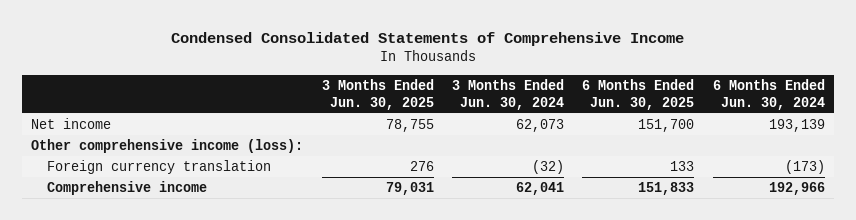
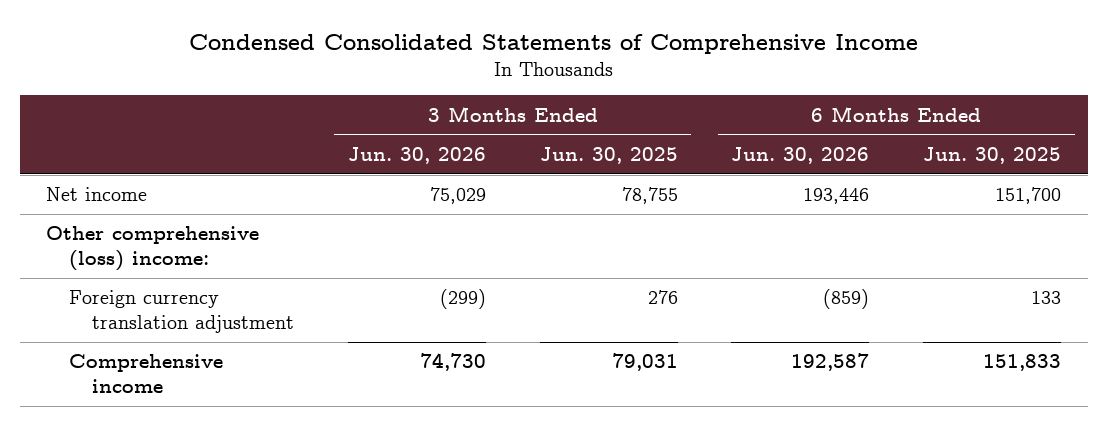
[451,78,564,111] 3 Months Ended Jun. 30, 2024 -> none
[712,78,825,111] 6 Months Ended Jun. 30, 2024 -> none
none -> [347,146,486,164] Jun. 30, 2026
none -> [731,146,870,164] Jun. 30, 2026
[31,138,304,153] Other comprehensive income (loss): -> [46,226,260,272] Other comprehensive (loss) income:
[46,159,271,174] Foreign currency translation -> [69,290,294,334] Foreign currency translation adjustment

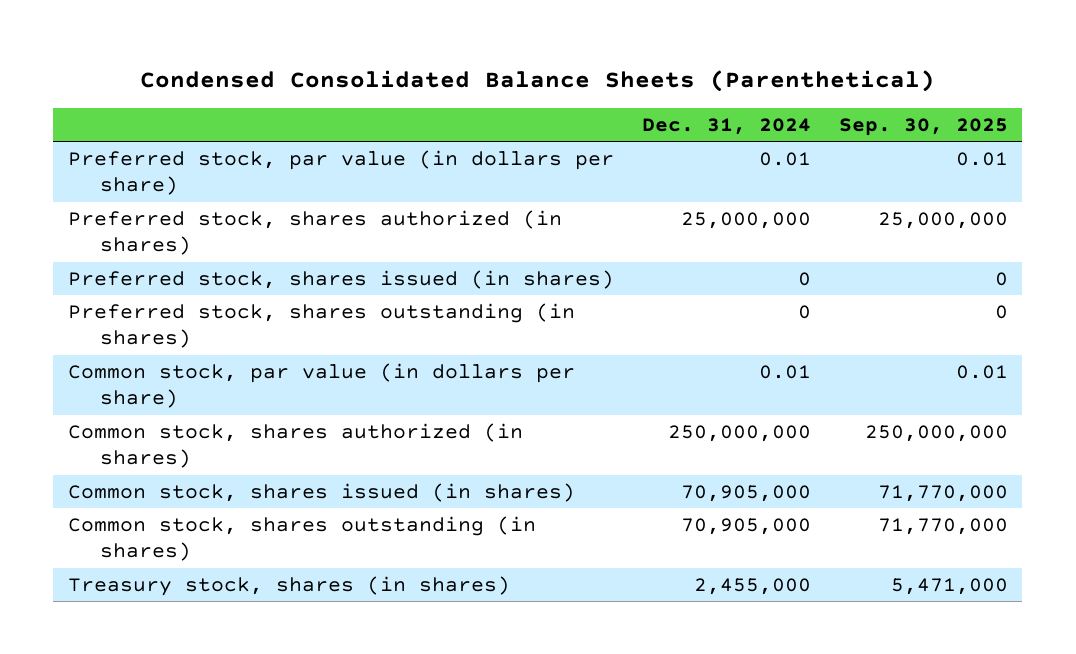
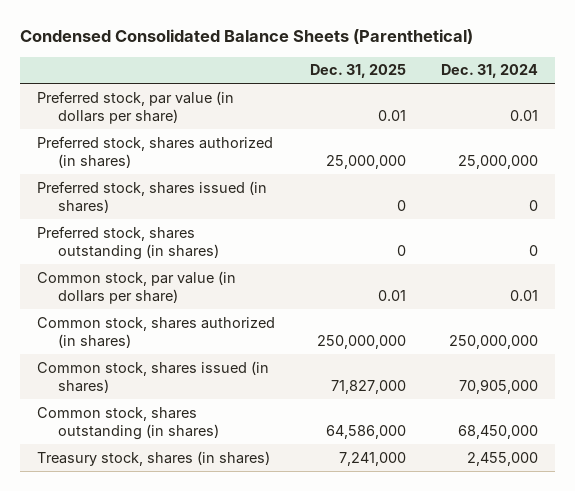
[839,118,1009,137] Sep. 30, 2025 -> none
none -> [309,64,406,79] Dec. 31, 2025
[680,517,811,535] 70,905,000 -> [457,424,538,439] 68,450,000

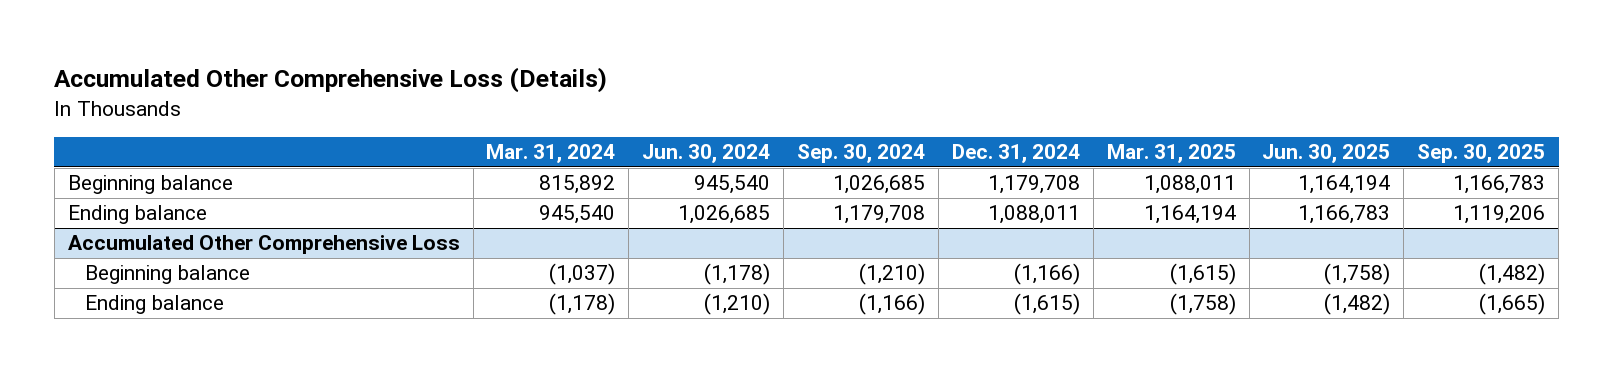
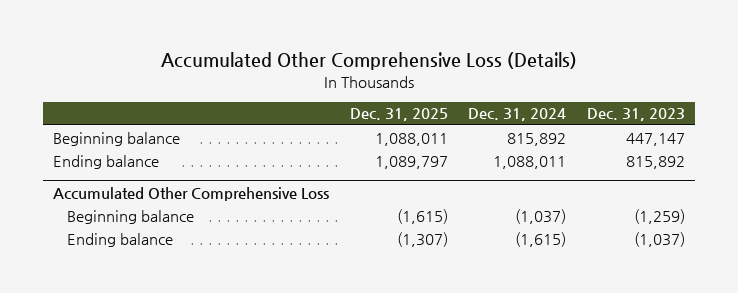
[486,144,616,164] Mar. 31, 2024 -> none
[642,144,771,164] Jun. 30, 2024 -> none
[797,144,926,164] Sep. 30, 2024 -> none
[1106,144,1236,164] Mar. 31, 2025 -> none
[1262,144,1391,164] Jun. 30, 2025 -> none
[1417,144,1546,164] Sep. 30, 2025 -> none
none -> [349,108,448,122] Dec. 31, 2025
none -> [586,108,685,122] Dec. 31, 2023
[987,175,1080,195] 1,179,708 -> [507,132,567,146] 815,892
[1013,263,1080,286] (1,166) -> [515,208,567,224] (1,037)

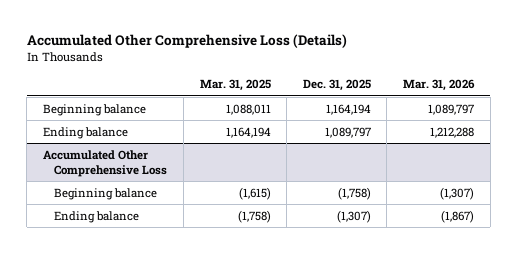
[468,108,567,122] Dec. 31, 2024 -> none
[586,108,685,122] Dec. 31, 2023 -> none
none -> [199,78,271,91] Mar. 31, 2025
none -> [403,78,476,91] Mar. 31, 2026
[374,132,448,146] 1,088,011 -> [325,103,371,115] 1,164,194
[396,208,448,224] (1,615) -> [337,186,371,200] (1,758)

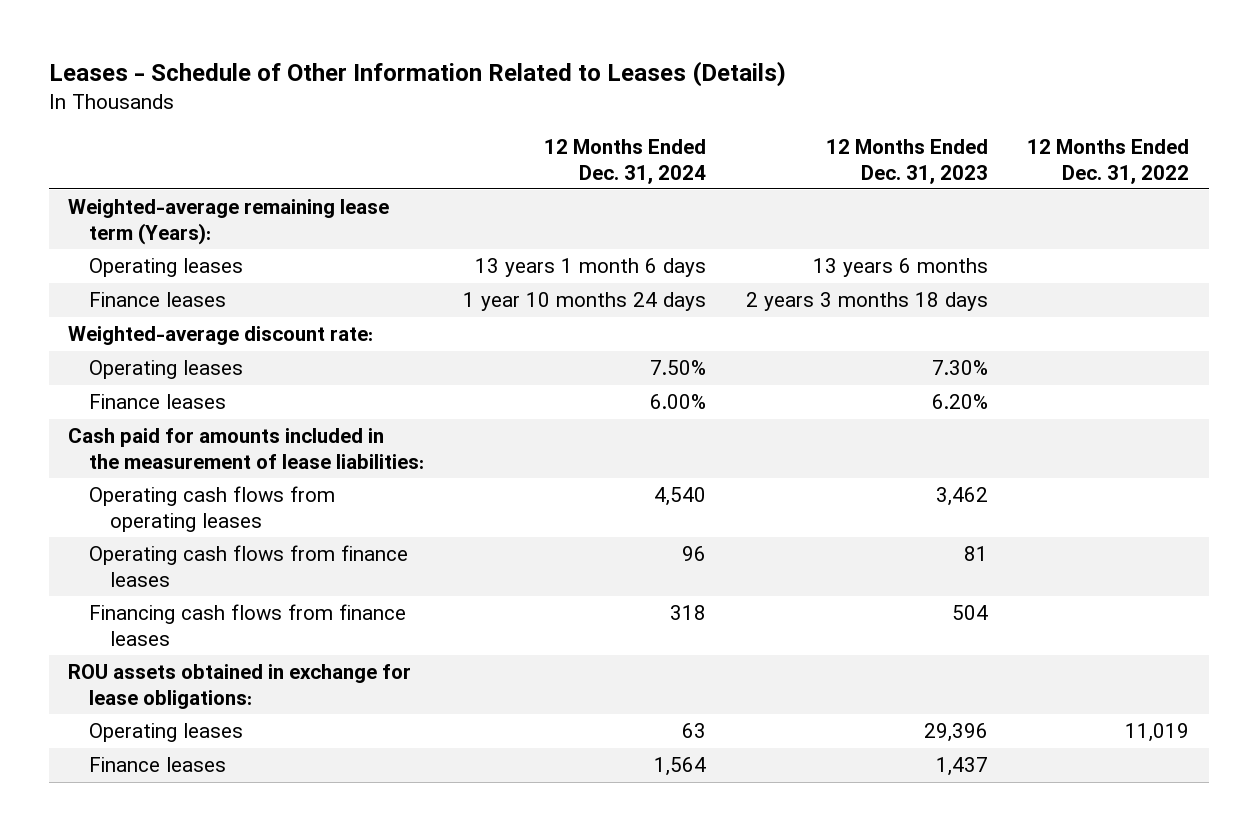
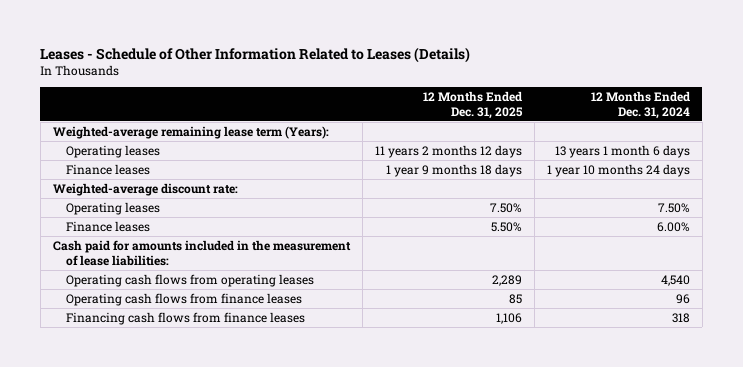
[825,138,988,184] 12 Months Ended Dec. 31, 2023 -> none
[1026,138,1189,184] 12 Months Ended Dec. 31, 2022 -> none
none -> [422,90,523,119] 12 Months Ended Dec. 31, 2025
[68,664,412,709] ROU assets obtained in exchange for lease obligations: -> none
[89,723,244,743] Operating leases -> none
[89,757,227,773] Finance leases -> none

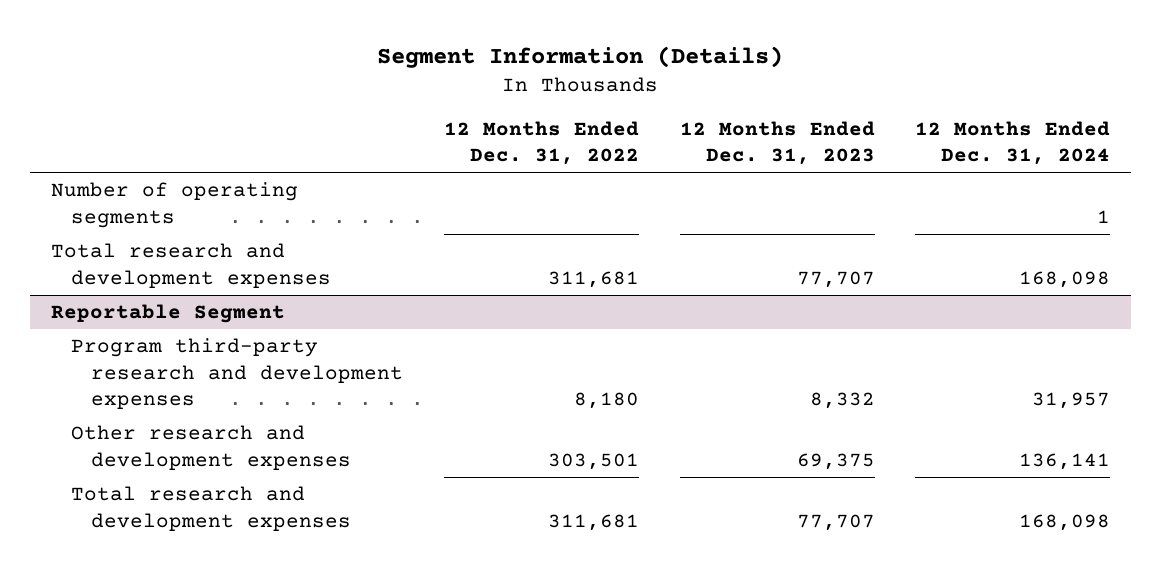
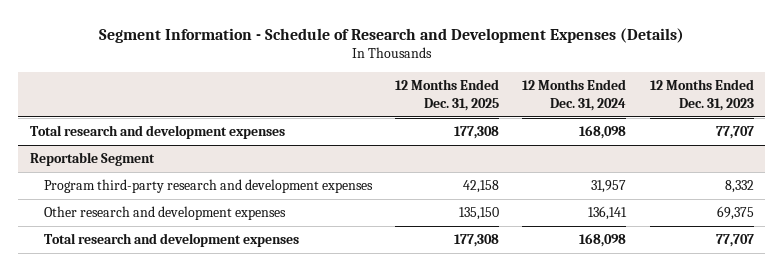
[377,45,784,68] Segment Information (Details) -> [98,27,684,43] Segment Information - Schedule of Research and Development Expenses (Details)
[444,120,640,166] 12 Months Ended Dec. 31, 2022 -> none
none -> [394,79,499,111] 12 Months Ended Dec. 31, 2025
[50,182,298,228] Number of operating segments -> none

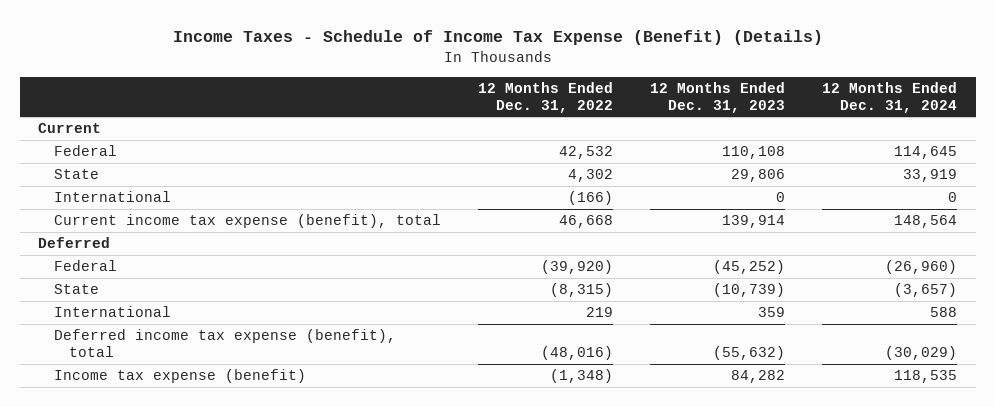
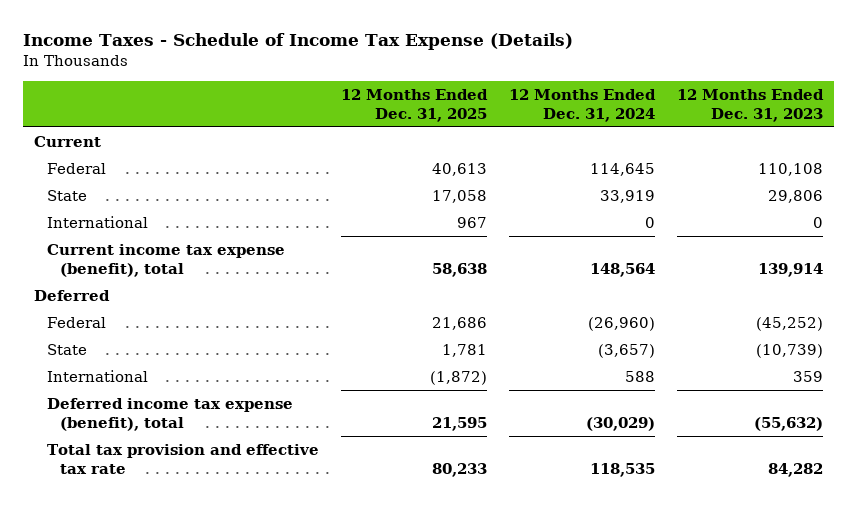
[172,30,823,46] Income Taxes - Schedule of Income Tax Expense (Benefit) (Details) -> [23,33,574,51] Income Taxes - Schedule of Income Tax Expense (Details)
[477,81,613,113] 12 Months Ended Dec. 31, 2022 -> none
none -> [340,88,488,122] 12 Months Ended Dec. 31, 2025
[53,369,306,384] Income tax expense (benefit) -> [46,443,319,474] Total tax provision and effective tax rate

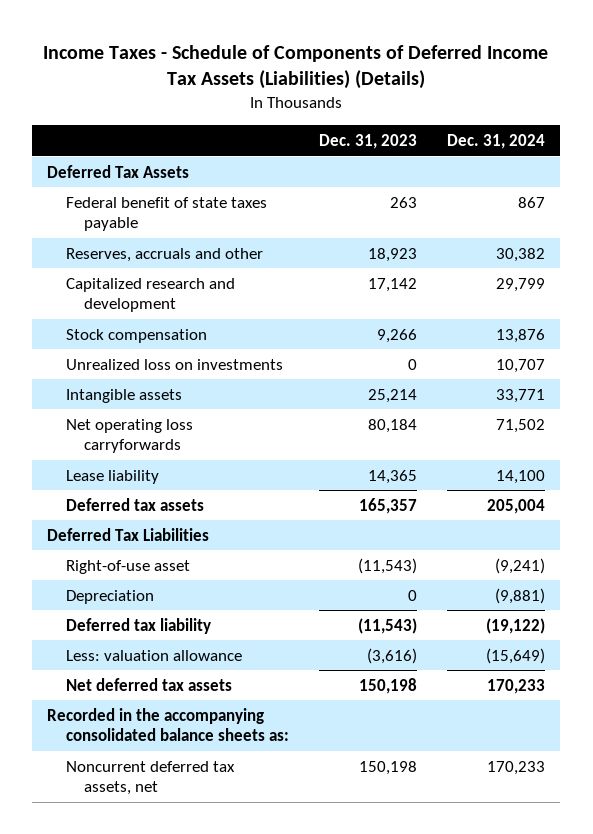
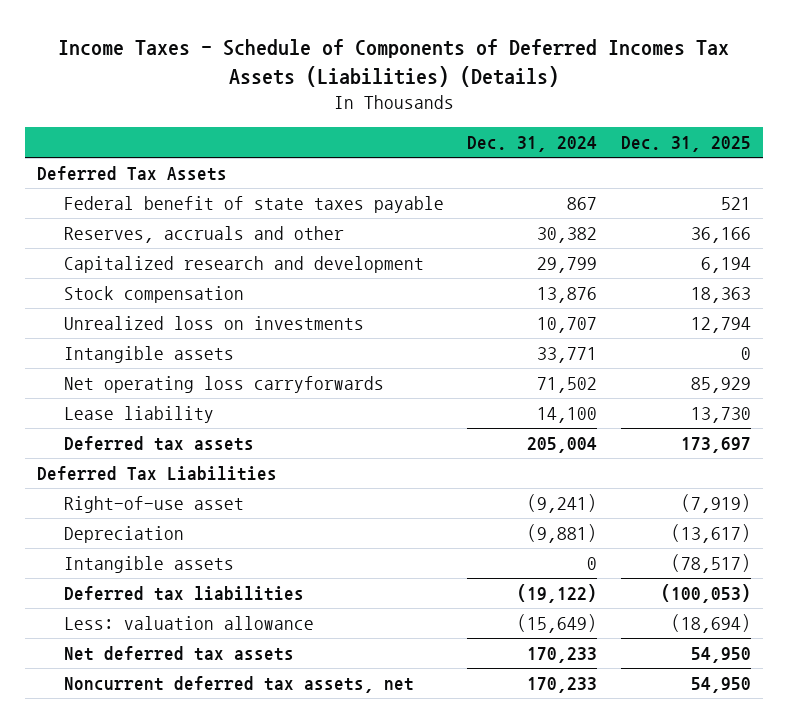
[43,44,549,90] Income Taxes - Schedule of Components of Deferred Income Tax Assets (Liabilities) (Details) -> [57,39,729,88] Income Taxes - Schedule of Components of Deferred Incomes Tax Assets (Liabilities) (Details)
[318,134,417,150] Dec. 31, 2023 -> none
none -> [620,136,751,153] Dec. 31, 2025
none -> [63,556,234,574] Intangible assets
[65,617,211,634] Deferred tax liability -> [63,586,304,602] Deferred tax liabilities
[47,707,289,742] Recorded in the accompanying consolidated balance sheets as: -> none

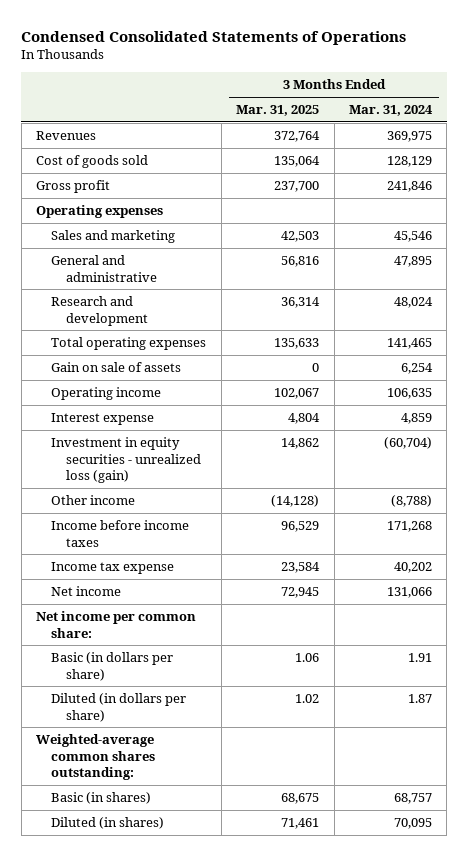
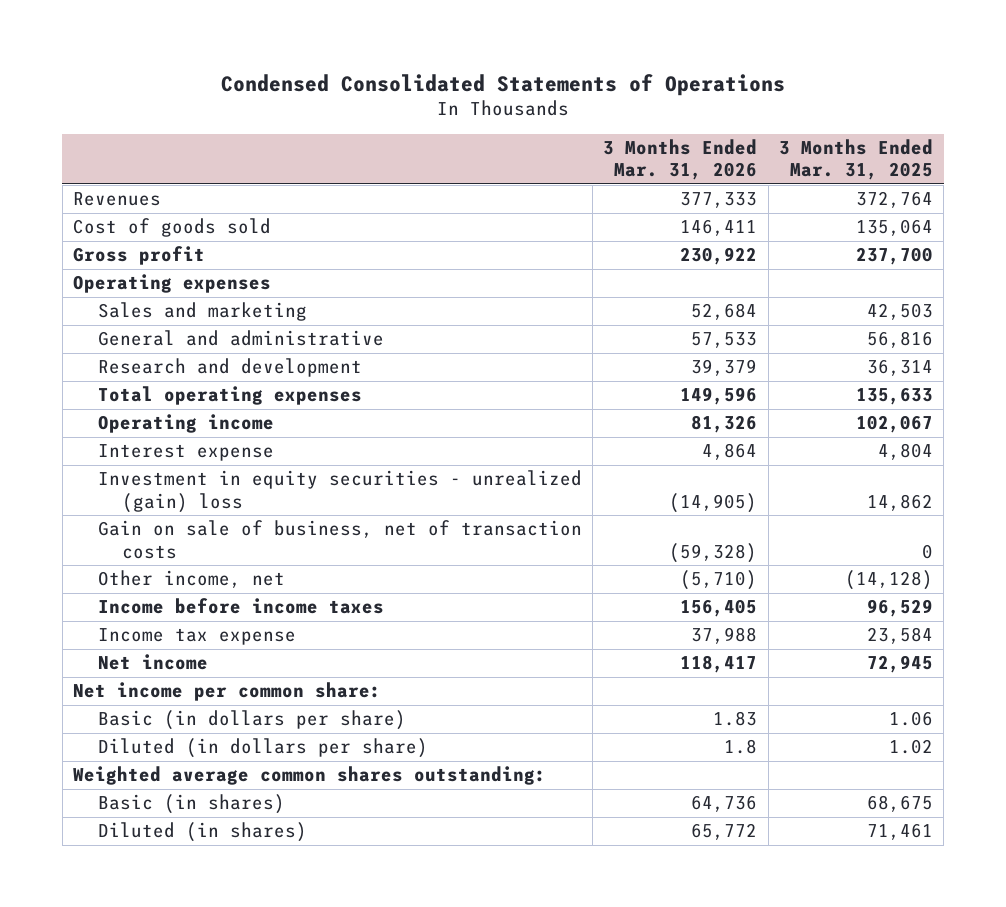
[348,105,433,117] Mar. 31, 2024 -> none
none -> [603,138,758,181] 3 Months Ended Mar. 31, 2026
[51,362,182,373] Gain on sale of assets -> none
[51,437,202,484] Investment in equity securities - unrealized loss (gain) -> [97,470,582,513] Investment in equity securities - unrealized (gain) loss
none -> [97,520,582,559] Gain on sale of business, net of transaction costs
[51,495,136,506] Other income -> [97,570,285,589] Other income, net
[36,734,156,781] Weighted-average common shares outstanding: -> [73,766,547,786] Weighted average common shares outstanding:

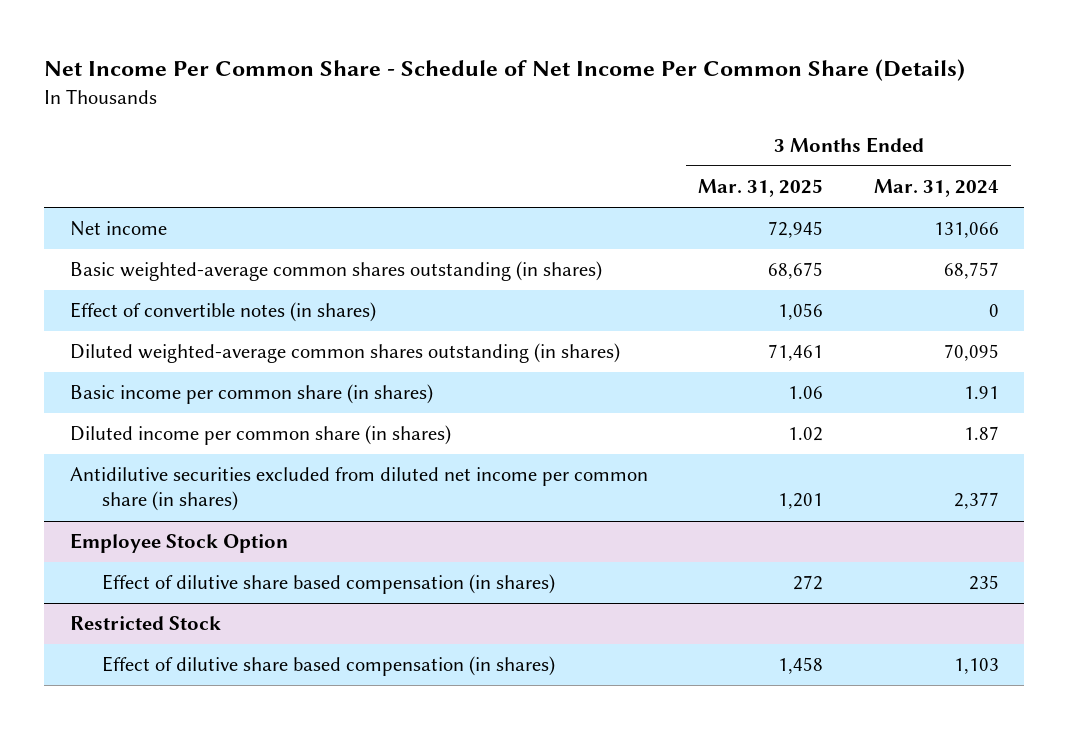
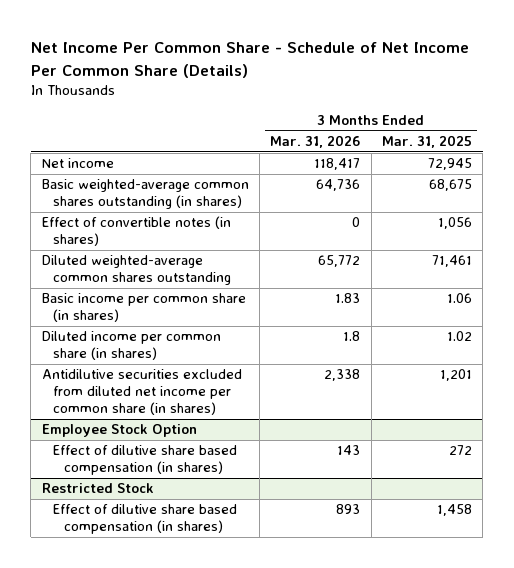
[873,179,999,198] Mar. 31, 2024 -> none
none -> [270,135,361,149] Mar. 31, 2026
[69,343,620,364] Diluted weighted-average common shares outstanding (in shares) -> [41,255,231,286] Diluted weighted-average common shares outstanding

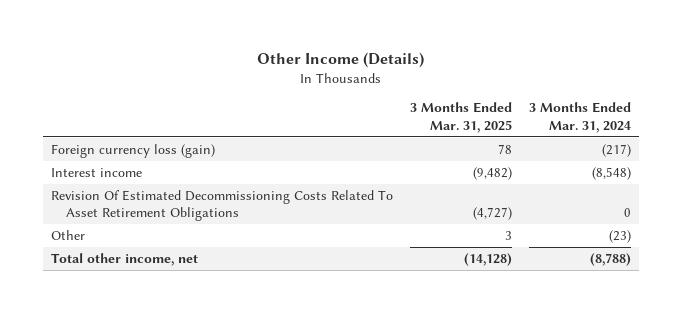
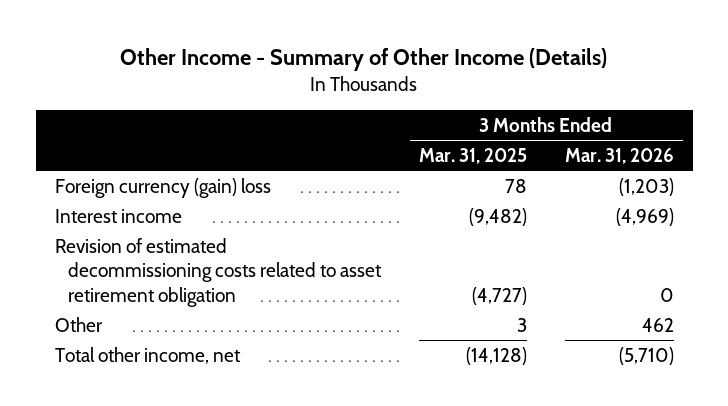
[256,52,424,69] Other Income (Details) -> [120,48,608,72] Other Income - Summary of Other Income (Details)
[528,102,631,134] 3 Months Ended Mar. 31, 2024 -> none
none -> [564,147,674,164] Mar. 31, 2026
[50,143,215,158] Foreign currency loss (gain) -> [54,177,271,198] Foreign currency (gain) loss
[50,189,393,222] Revision Of Estimated Decommissioning Costs Related To Asset Retirement Obligations -> [54,237,383,307] Revision of estimated decommissioning costs related to asset retirement obligation

